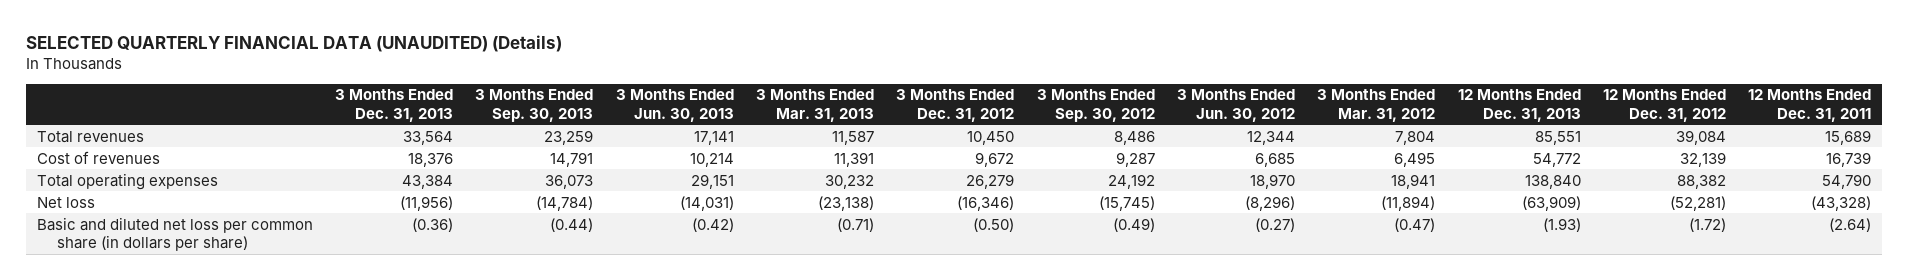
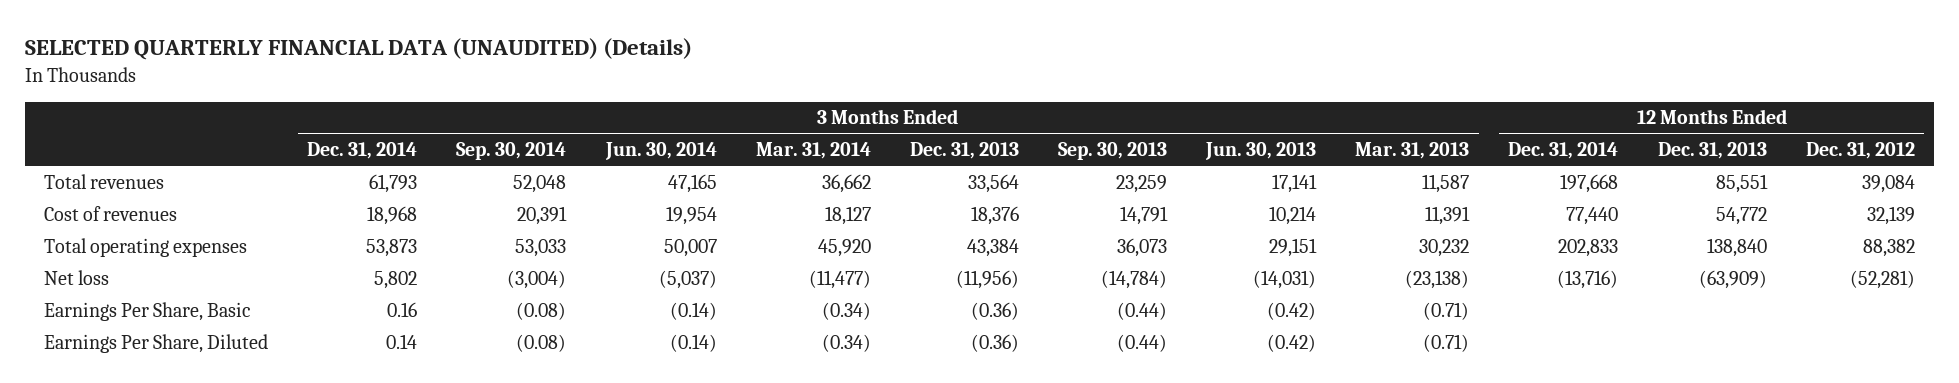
[896,89,1015,122] 3 Months Ended Dec. 31, 2012 -> none
[1036,89,1155,122] 3 Months Ended Sep. 30, 2012 -> none
[1176,89,1295,122] 3 Months Ended Jun. 30, 2012 -> none
[1317,89,1436,122] 3 Months Ended Mar. 31, 2012 -> none
[1748,89,1872,122] 12 Months Ended Dec. 31, 2011 -> none
none -> [307,142,418,160] Dec. 31, 2014
none -> [456,142,567,161] Sep. 30, 2014
none -> [604,142,717,161] Jun. 30, 2014
none -> [755,142,871,160] Mar. 31, 2014
none -> [1508,142,1619,160] Dec. 31, 2014
[36,216,313,251] Basic and diluted net loss per common share (in dollars per share) -> none
none -> [44,301,251,321] Earnings Per Share, Basic
none -> [44,333,269,353] Earnings Per Share, Diluted

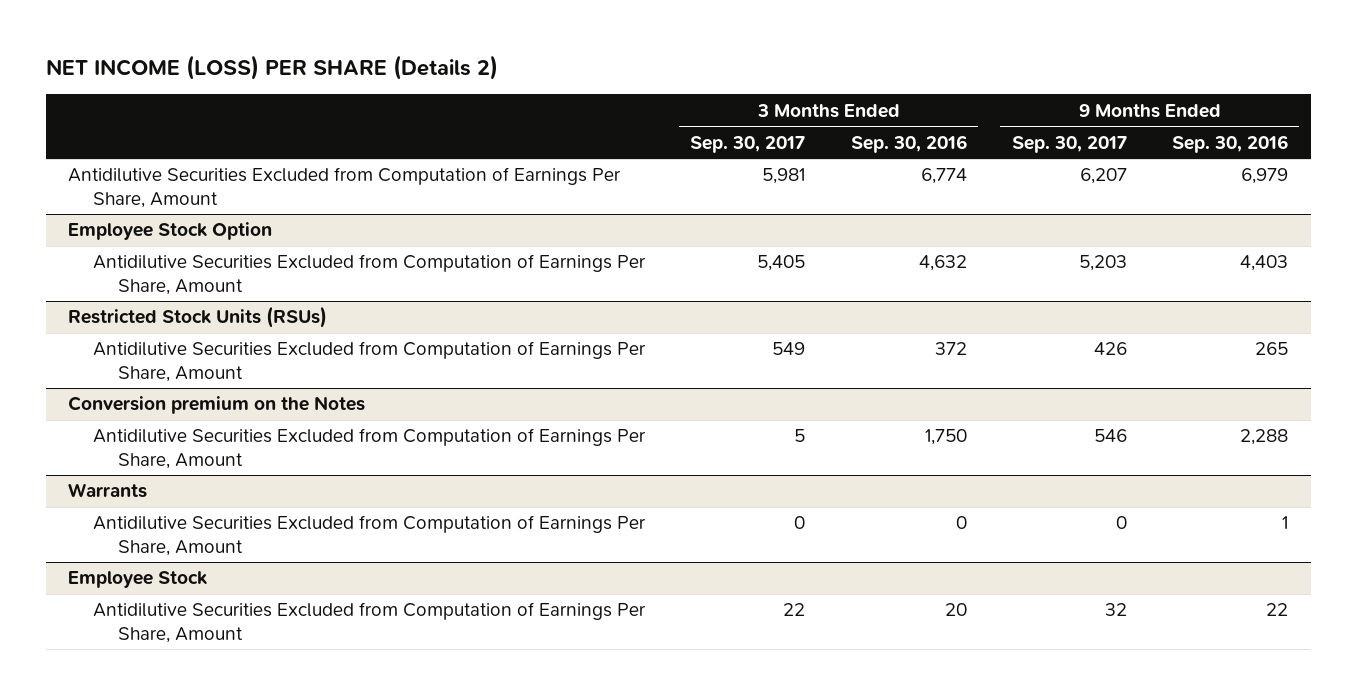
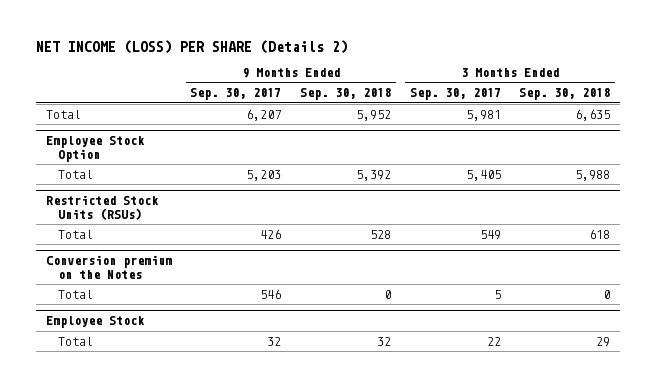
[850,134,967,153] Sep. 30, 2016 -> none
[1171,134,1288,153] Sep. 30, 2016 -> none
none -> [299,88,391,101] Sep. 30, 2018
none -> [519,88,611,101] Sep. 30, 2018
[68,167,622,208] Antidilutive Securities Excluded from Computation of Earnings Per Share, Amount -> [45,109,81,119] Total
[93,254,647,295] Antidilutive Securities Excluded from Computation of Earnings Per Share, Amount -> [58,169,94,179] Total
[93,341,647,382] Antidilutive Securities Excluded from Computation of Earnings Per Share, Amount -> [58,229,94,239] Total
[68,483,148,499] Warrants -> none
[93,515,647,556] Antidilutive Securities Excluded from Computation of Earnings Per Share, Amount -> none
[93,428,647,469] Antidilutive Securities Excluded from Computation of Earnings Per Share, Amount -> [58,289,94,299] Total
[93,602,647,643] Antidilutive Securities Excluded from Computation of Earnings Per Share, Amount -> [58,336,94,346] Total

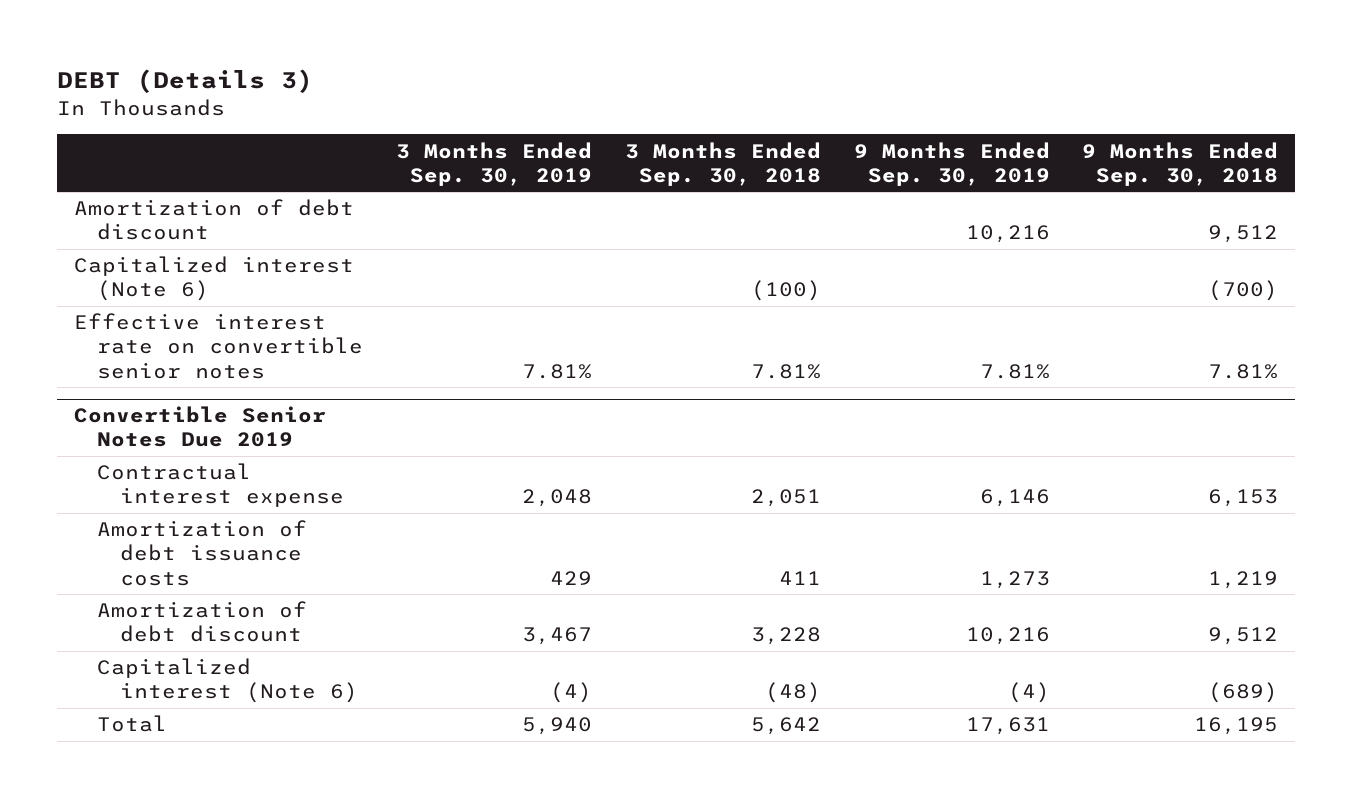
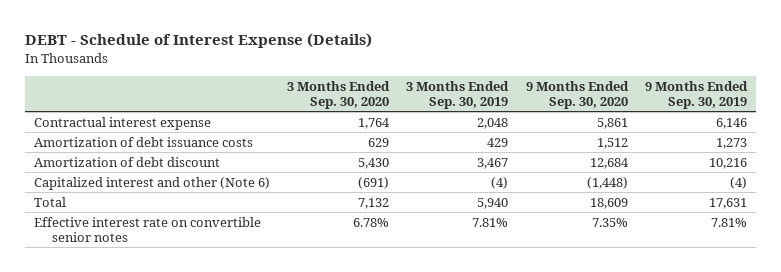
[57,68,314,93] DEBT (Details 3) -> [25,33,373,49] DEBT - Schedule of Interest Expense (Details)
[624,141,821,186] 3 Months Ended Sep. 30, 2018 -> none
[1082,141,1279,186] 9 Months Ended Sep. 30, 2018 -> none
none -> [287,80,391,109] 3 Months Ended Sep. 30, 2020
none -> [525,80,629,109] 9 Months Ended Sep. 30, 2020
[73,199,354,241] Amortization of debt discount -> none
[73,256,354,302] Capitalized interest (Note 6) -> none
[73,406,326,448] Convertible Senior Notes Due 2019 -> none
[97,658,359,704] Capitalized interest (Note 6) -> [33,176,270,190] Capitalized interest and other (Note 6)
[73,313,364,379] Effective interest rate on convertible senior notes -> [33,216,261,242] Effective interest rate on convertible senior notes

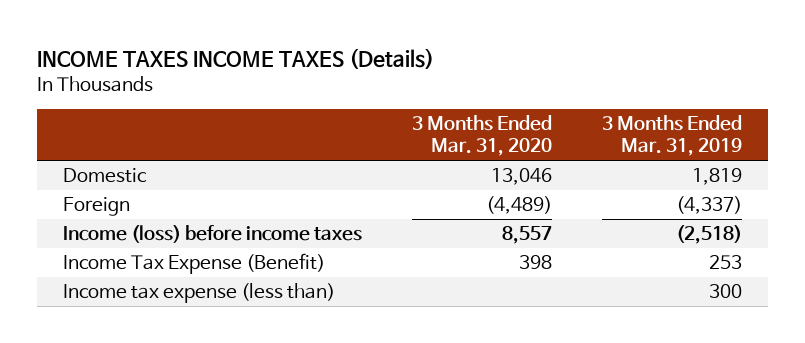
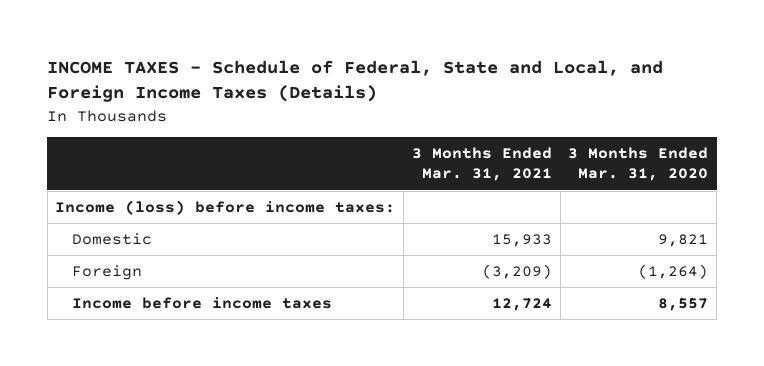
[37,47,435,69] INCOME TAXES INCOME TAXES (Details) -> [47,59,664,103] INCOME TAXES - Schedule of Federal, State and Local, and Foreign Income Taxes (Details)
[602,115,743,157] 3 Months Ended Mar. 31, 2019 -> none
none -> [411,146,552,182] 3 Months Ended Mar. 31, 2021
[62,253,325,275] Income Tax Expense (Benefit) -> none
[62,283,335,304] Income tax expense (less than) -> none
none -> [55,199,396,215] Income (loss) before income taxes:
[490,168,552,186] 13,046 -> [658,233,709,247] 9,821
[485,196,552,215] (4,489) -> [638,263,709,279] (1,264)
[62,225,362,244] Income (loss) before income taxes -> [71,296,332,309] Income before income taxes

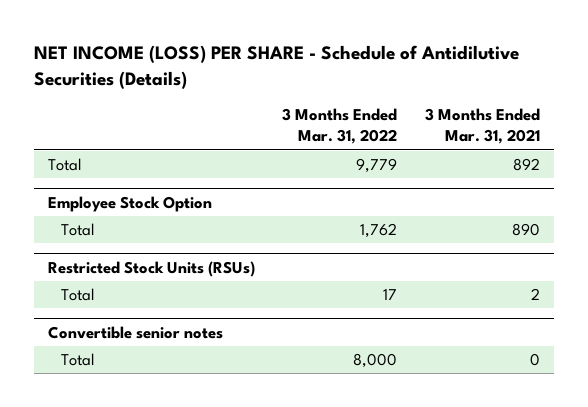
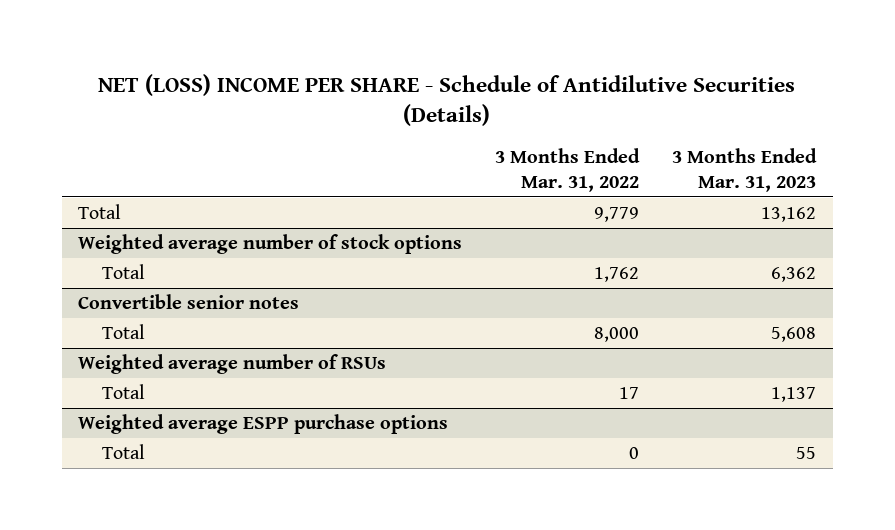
[33,45,519,89] NET INCOME (LOSS) PER SHARE - Schedule of Antidilutive Securities (Details) -> [98,74,796,127] NET (LOSS) INCOME PER SHARE - Schedule of Antidilutive Securities (Details)
[425,108,541,145] 3 Months Ended Mar. 31, 2021 -> none
none -> [672,147,818,192] 3 Months Ended Mar. 31, 2023
[47,195,212,212] Employee Stock Option -> [78,234,463,255] Weighted average number of stock options
[47,260,255,277] Restricted Stock Units (RSUs) -> none
[61,288,95,302] Total -> none
none -> [78,354,387,375] Weighted average number of RSUs
none -> [102,384,146,400] Total
none -> [78,414,449,435] Weighted average ESPP purchase options
none -> [102,444,146,460] Total

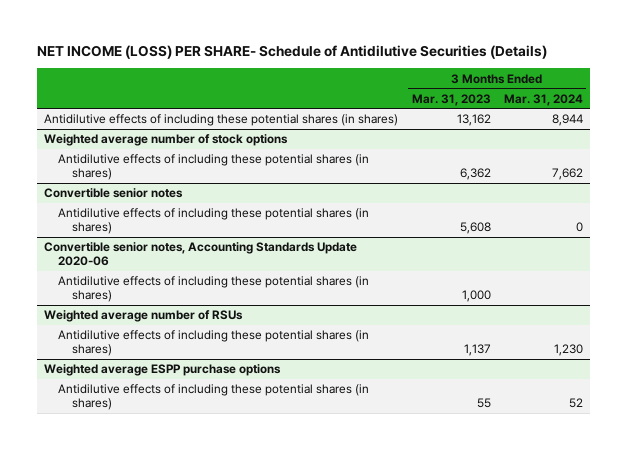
[98,74,796,127] NET (LOSS) INCOME PER SHARE - Schedule of Antidilutive Securities (Details) -> [37,45,548,60] NET INCOME (LOSS) PER SHARE- Schedule of Antidilutive Securities (Details)
[495,147,641,192] 3 Months Ended Mar. 31, 2022 -> none
none -> [504,93,584,106] Mar. 31, 2024
[78,204,122,220] Total -> [44,114,399,127] Antidilutive effects of including these potential shares (in shares)
[102,264,146,280] Total -> [57,154,369,181] Antidilutive effects of including these potential shares (in shares)
[102,324,146,340] Total -> [57,208,369,235] Antidilutive effects of including these potential shares (in shares)
none -> [44,242,358,267] Convertible senior notes, Accounting Standards Update 2020-06
none -> [57,276,369,303] Antidilutive effects of including these potential shares (in shares)
[102,384,146,400] Total -> [57,330,369,357] Antidilutive effects of including these potential shares (in shares)
[102,444,146,460] Total -> [57,384,369,411] Antidilutive effects of including these potential shares (in shares)

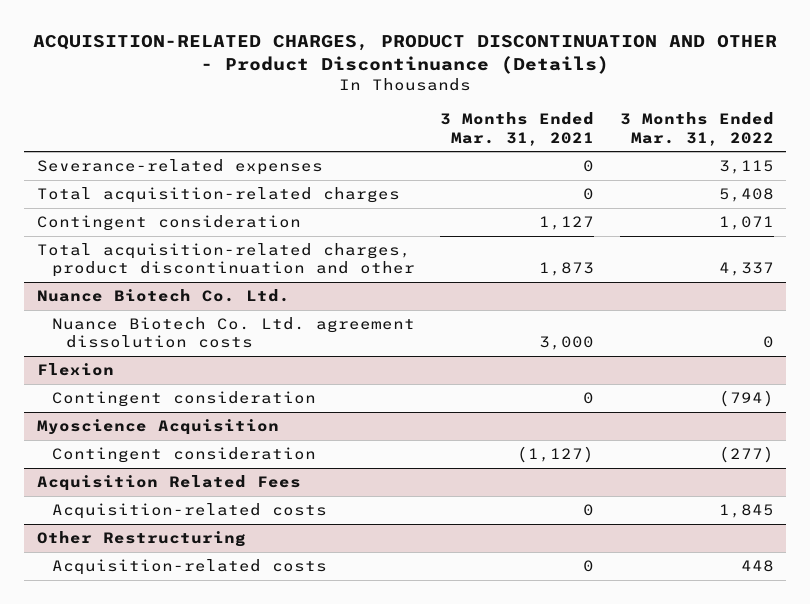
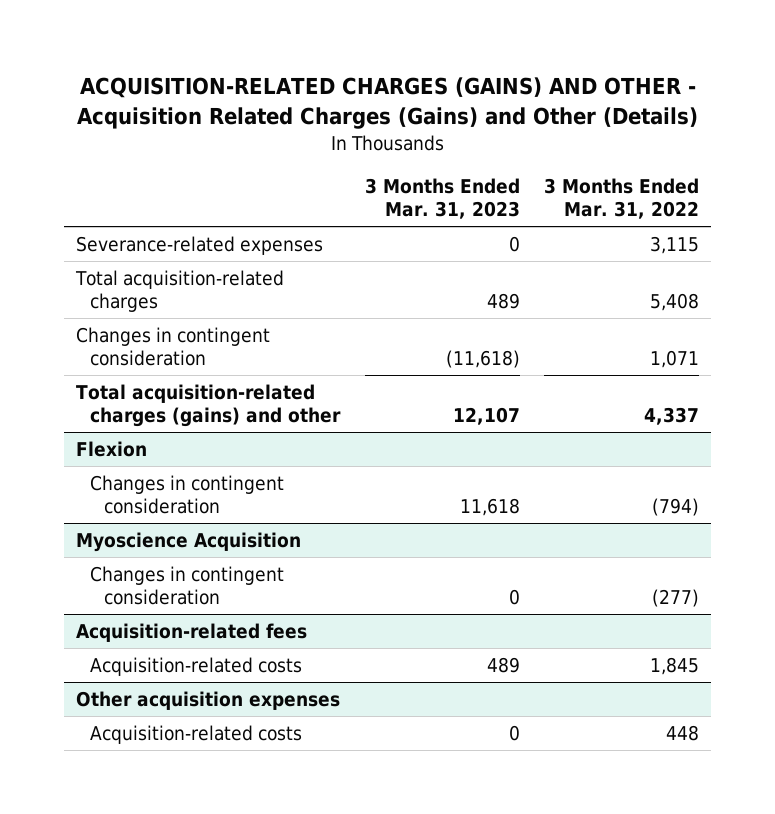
[33,35,778,75] ACQUISITION-RELATED CHARGES, PRODUCT DISCONTINUATION AND OTHER - Product Discontinuance (Details) -> [76,77,698,130] ACQUISITION-RELATED CHARGES (GAINS) AND OTHER - Acquisition Related Charges (Gains) and Other (Details)
[440,112,595,146] 3 Months Ended Mar. 31, 2021 -> none
none -> [364,177,520,220] 3 Months Ended Mar. 31, 2023
[36,289,290,303] Nuance Biotech Co. Ltd. -> none
[51,317,415,349] Nuance Biotech Co. Ltd. agreement dissolution costs -> none
[36,215,301,232] Contingent consideration -> [76,326,271,367] Changes in contingent consideration
[36,243,415,278] Total acquisition-related charges, product discontinuation and other -> [76,383,342,428] Total acquisition-related charges (gains) and other
[51,391,316,408] Contingent consideration -> [90,474,285,515] Changes in contingent consideration
[51,447,316,464] Contingent consideration -> [90,565,285,606] Changes in contingent consideration
[36,475,301,492] Acquisition Related Fees -> [76,622,308,642] Acquisition-related fees
[36,531,246,548] Other Restructuring -> [76,690,341,710] Other acquisition expenses

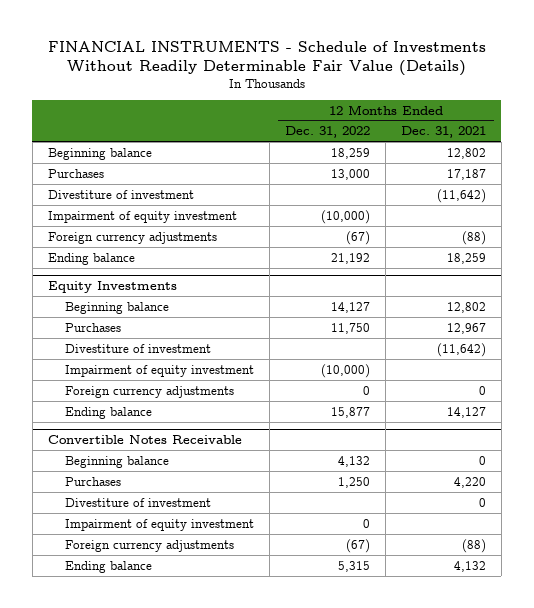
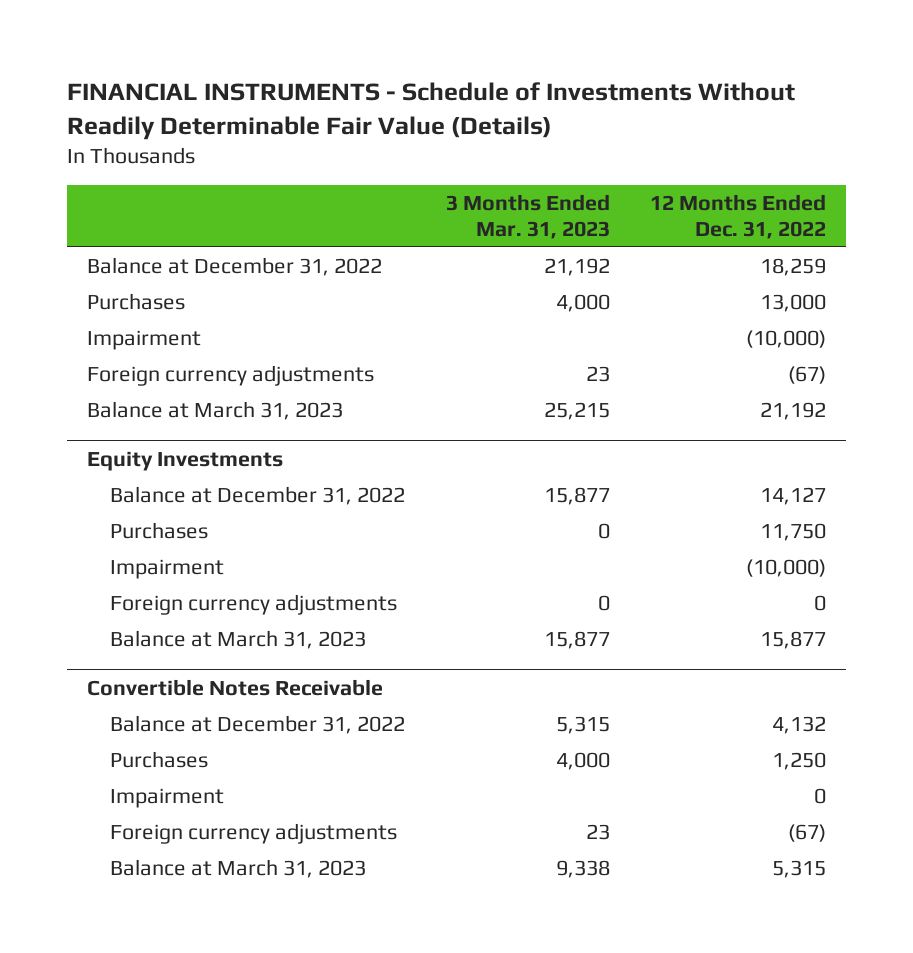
[400,126,486,139] Dec. 31, 2021 -> none
none -> [445,194,610,239] 3 Months Ended Mar. 31, 2023
[47,147,152,160] Beginning balance -> [86,257,382,277] Balance at December 31, 2022
[47,189,194,199] Divestiture of investment -> none
[47,210,237,223] Impairment of equity investment -> [86,330,201,351] Impairment
[47,252,135,265] Ending balance -> [86,401,343,421] Balance at March 31, 2023
[65,301,170,314] Beginning balance -> [110,486,406,506] Balance at December 31, 2022
[65,343,212,353] Divestiture of investment -> none
[65,364,255,377] Impairment of equity investment -> [110,559,225,580] Impairment
[65,406,153,419] Ending balance -> [110,630,367,650] Balance at March 31, 2023
[65,455,170,468] Beginning balance -> [110,715,406,735] Balance at December 31, 2022
[65,497,212,507] Divestiture of investment -> none
[65,518,255,531] Impairment of equity investment -> [110,788,225,809] Impairment
[65,560,153,573] Ending balance -> [110,859,367,879] Balance at March 31, 2023

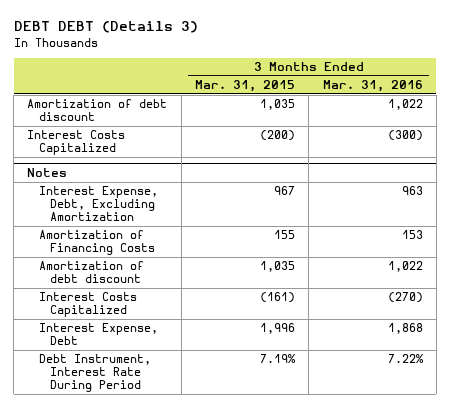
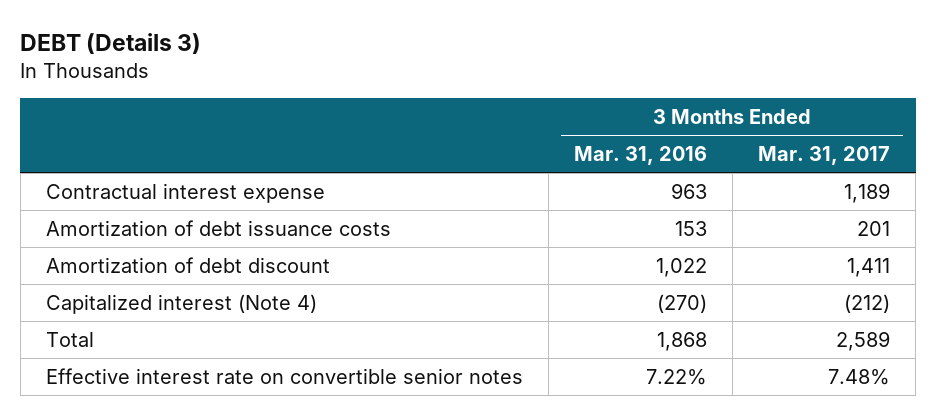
[13,21,198,34] DEBT DEBT (Details 3) -> [20,33,202,55] DEBT (Details 3)
[194,80,295,93] Mar. 31, 2015 -> none
none -> [758,146,891,166] Mar. 31, 2017
[27,99,168,122] Amortization of debt discount -> none
[27,130,126,156] Interest Costs Capitalized -> none
[27,167,68,177] Notes -> none
[38,186,158,222] Interest Expense, Debt, Excluding Amortization -> [45,182,325,203] Contractual interest expense
[38,230,156,256] Amortization of Financing Costs -> [45,219,391,236] Amortization of debt issuance costs
[38,292,137,318] Interest Costs Capitalized -> [45,293,317,314] Capitalized interest (Note 4)
[38,323,158,346] Interest Expense, Debt -> [45,331,94,347] Total
[38,354,151,393] Debt Instrument, Interest Rate During Period -> [45,367,523,384] Effective interest rate on convertible senior notes

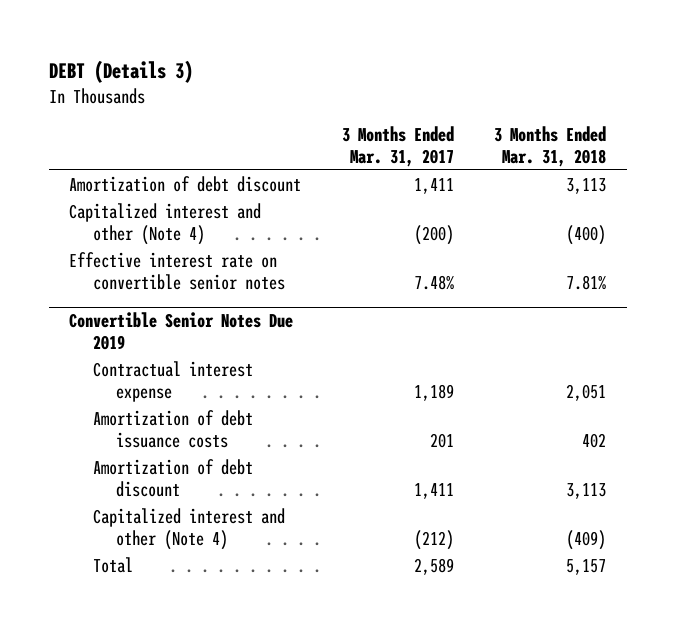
[573,146,707,166] Mar. 31, 2016 -> none
none -> [494,125,607,167] 3 Months Ended Mar. 31, 2018
none -> [69,175,302,192] Amortization of debt discount
none -> [69,202,262,245] Capitalized interest and other (Note 4)
[45,367,523,384] Effective interest rate on convertible senior notes -> [69,251,285,290] Effective interest rate on convertible senior notes
none -> [69,311,294,350] Convertible Senior Notes Due 2019
[45,293,317,314] Capitalized interest (Note 4) -> [92,507,285,550] Capitalized interest and other (Note 4)

